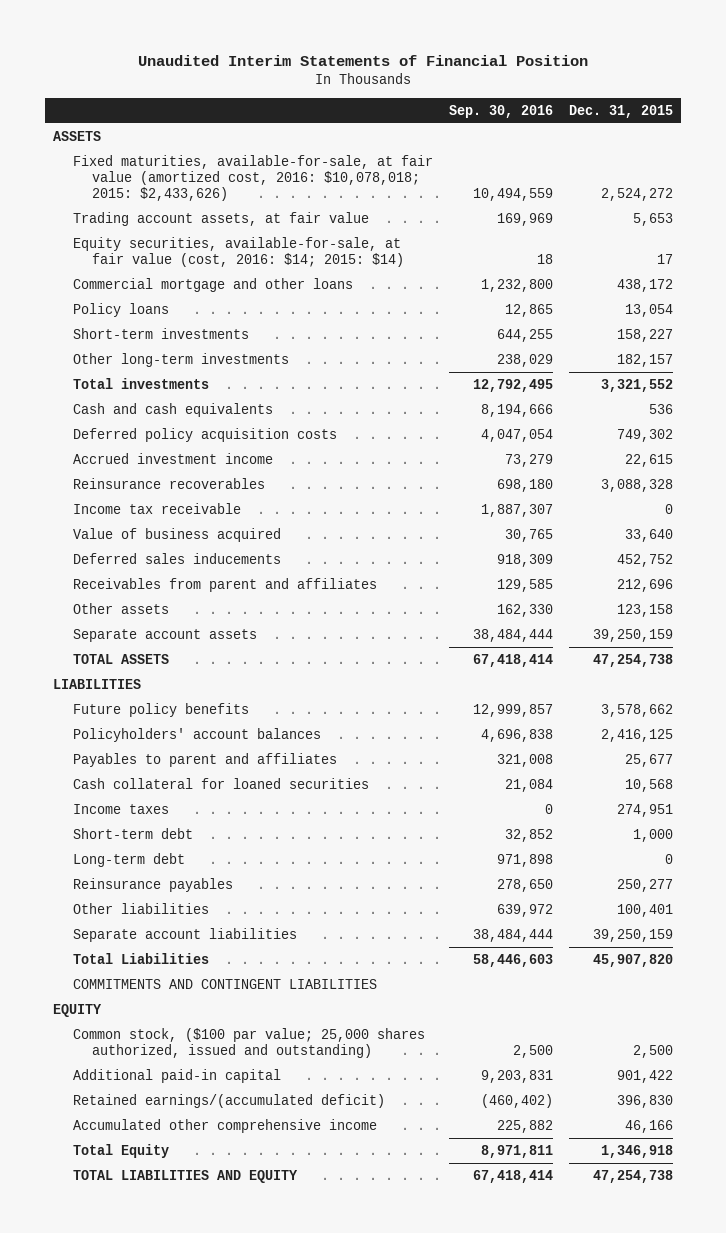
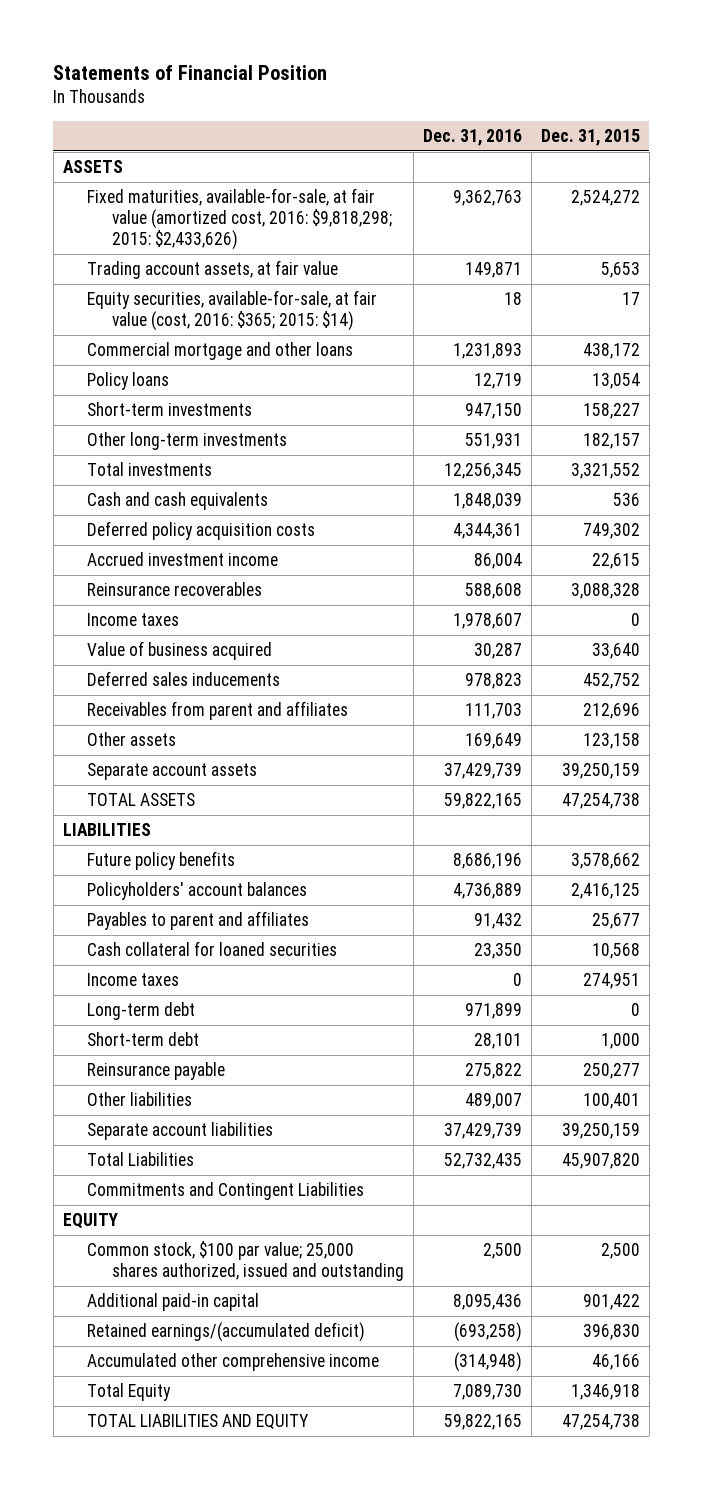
[137,55,588,67] Unaudited Interim Statements of Financial Position -> [53,65,328,81] Statements of Financial Position
[448,104,553,118] Sep. 30, 2016 -> none
none -> [422,129,522,147] Dec. 31, 2016
[72,154,433,202] Fixed maturities, available-for-sale, at fair value (amortized cost, 2016: $10,078,018; 2015: $2,433,626) -> [87,188,393,251] Fixed maturities, available-for-sale, at fair value (amortized cost, 2016: $9,818,298; 2015: $2,433,626)
[72,236,405,268] Equity securities, available-for-sale, at fair value (cost, 2016: $14; 2015: $14) -> [87,290,378,332] Equity securities, available-for-sale, at fair value (cost, 2016: $365; 2015: $14)
[72,502,241,514] Income tax receivable -> [87,613,180,627] Income taxes
[72,827,193,839] Short-term debt -> [87,1032,200,1047] Short-term debt
[72,877,233,892] Reinsurance payables -> [87,1062,226,1081] Reinsurance payable
[72,978,377,989] COMMITMENTS AND CONTINGENT LIABILITIES -> [87,1182,365,1201] Commitments and Contingent Liabilities
[72,1027,425,1059] Common stock, ($100 par value; 25,000 shares authorized, issued and outstanding) -> [87,1241,405,1282] Common stock, $100 par value; 25,000 shares authorized, issued and outstanding

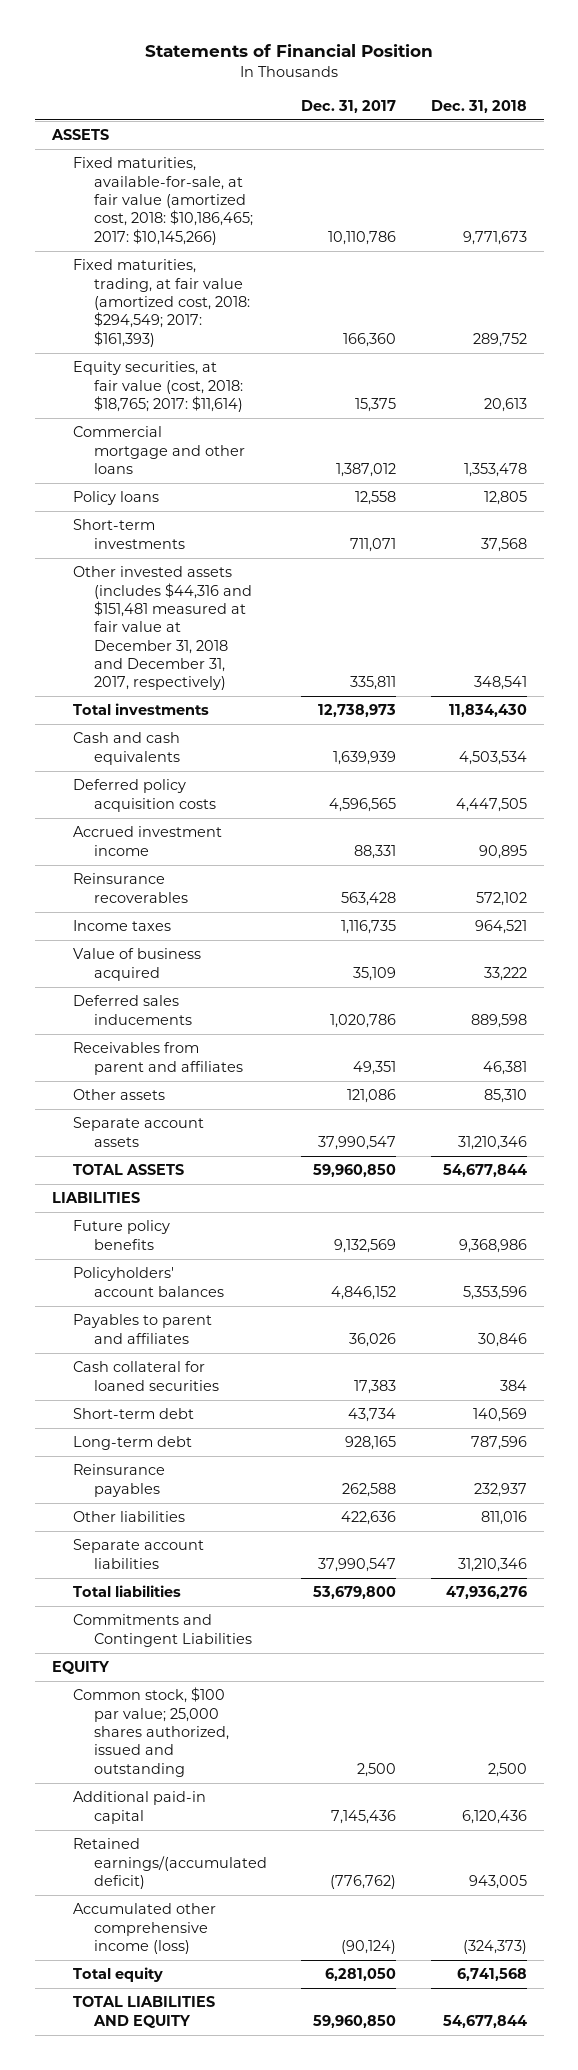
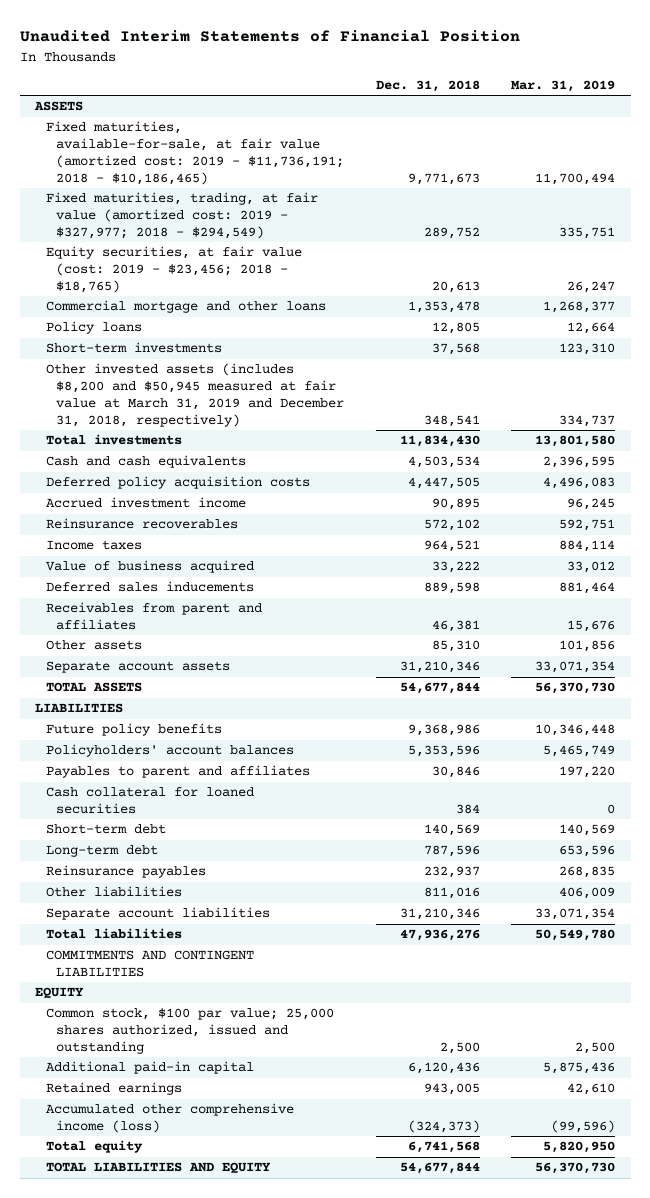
[145,44,434,58] Statements of Financial Position -> [19,30,520,43] Unaudited Interim Statements of Financial Position
[301,99,397,113] Dec. 31, 2017 -> none
none -> [510,80,615,93] Mar. 31, 2019
[72,157,254,245] Fixed maturities, available-for-sale, at fair value (amortized cost, 2018: $10,186,465; 2017: $10,145,266) -> [45,121,345,185] Fixed maturities, available-for-sale, at fair value (amortized cost: 2019 - $11,736,191; 2018 - $10,186,465)
[72,259,251,347] Fixed maturities, trading, at fair value (amortized cost, 2018: $294,549; 2017: $161,393) -> [45,192,318,239] Fixed maturities, trading, at fair value (amortized cost: 2019 - $327,977; 2018 - $294,549)
[72,361,244,412] Equity securities, at fair value (cost, 2018: $18,765; 2017: $11,614) -> [45,246,302,293] Equity securities, at fair value (cost: 2019 - $23,456; 2018 - $18,765)
[72,566,253,691] Other invested assets (includes $44,316 and $151,481 measured at fair value at December 31, 2018 and December 31, 2017, respectively) -> [45,363,345,427] Other invested assets (includes $8,200 and $50,945 measured at fair value at March 31, 2019 and December 31, 2018, respectively)
[72,1614,253,1647] Commitments and Contingent Liabilities -> [45,950,254,978] COMMITMENTS AND CONTINGENT LIABILITIES
[72,1838,268,1889] Retained earnings/(accumulated deficit) -> [45,1082,182,1096] Retained earnings

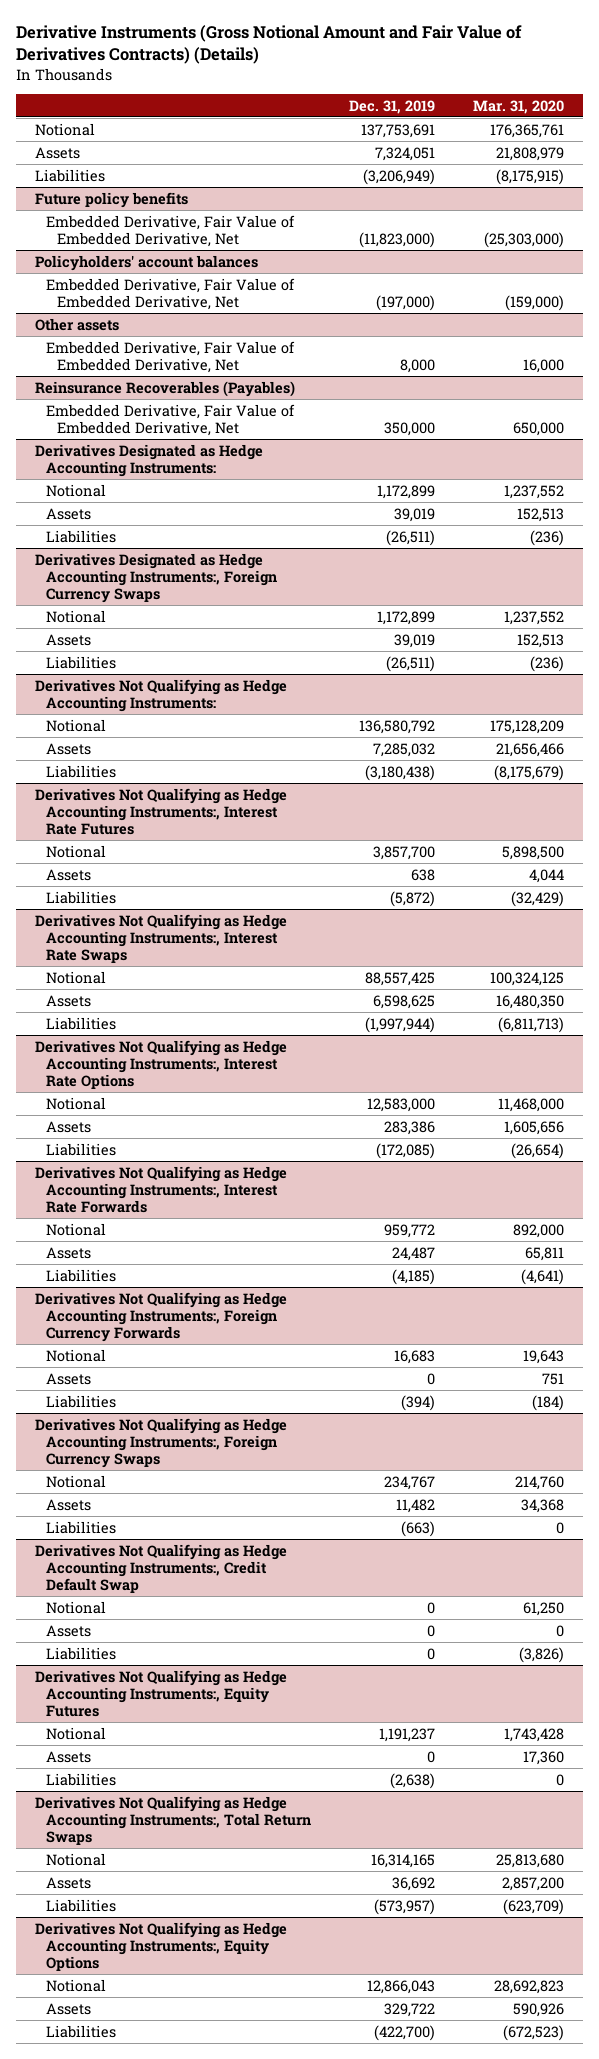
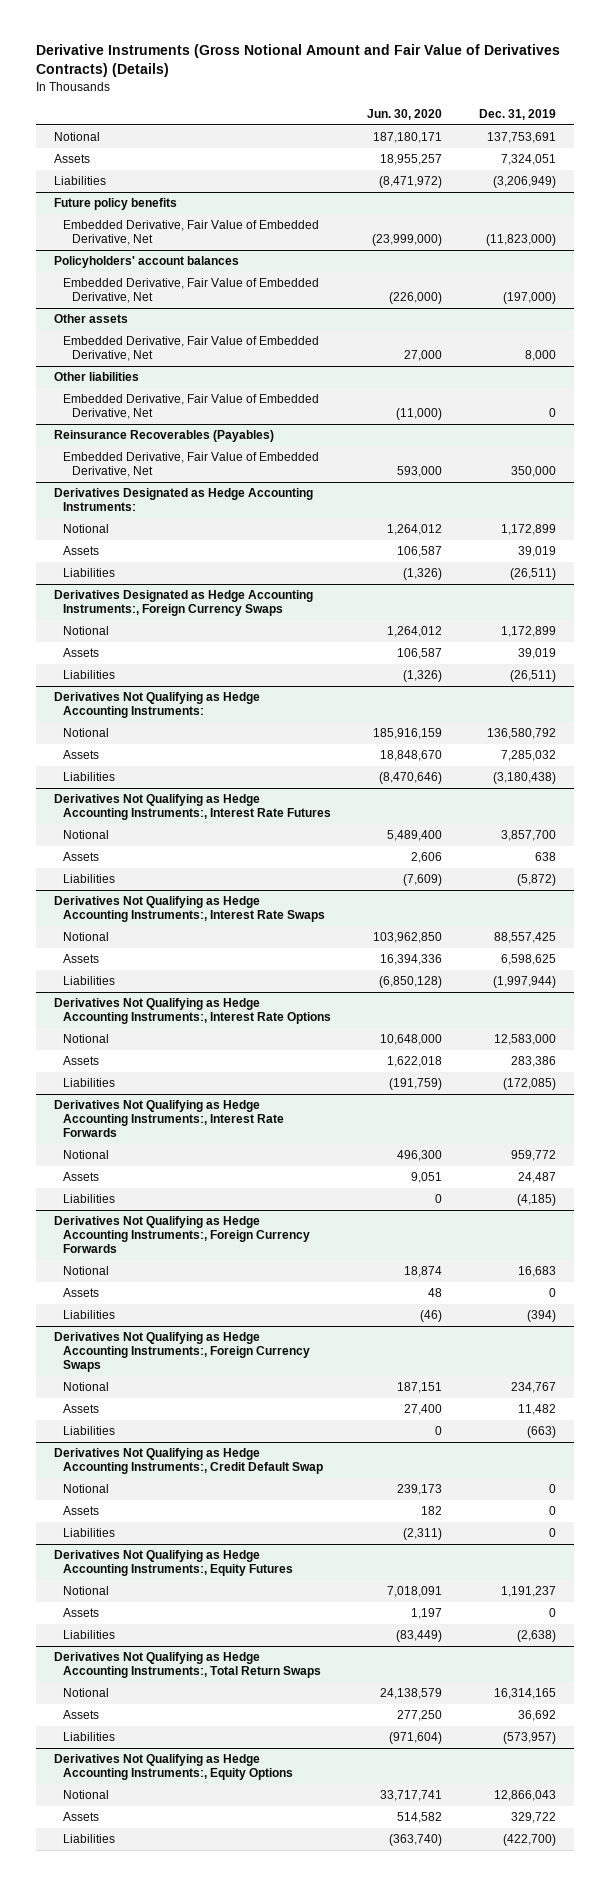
[472,99,564,114] Mar. 31, 2020 -> none
none -> [367,109,443,121] Jun. 30, 2020
none -> [54,372,140,382] Other liabilities
none -> [63,394,320,420] Embedded Derivative, Fair Value of Embedded Derivative, Net

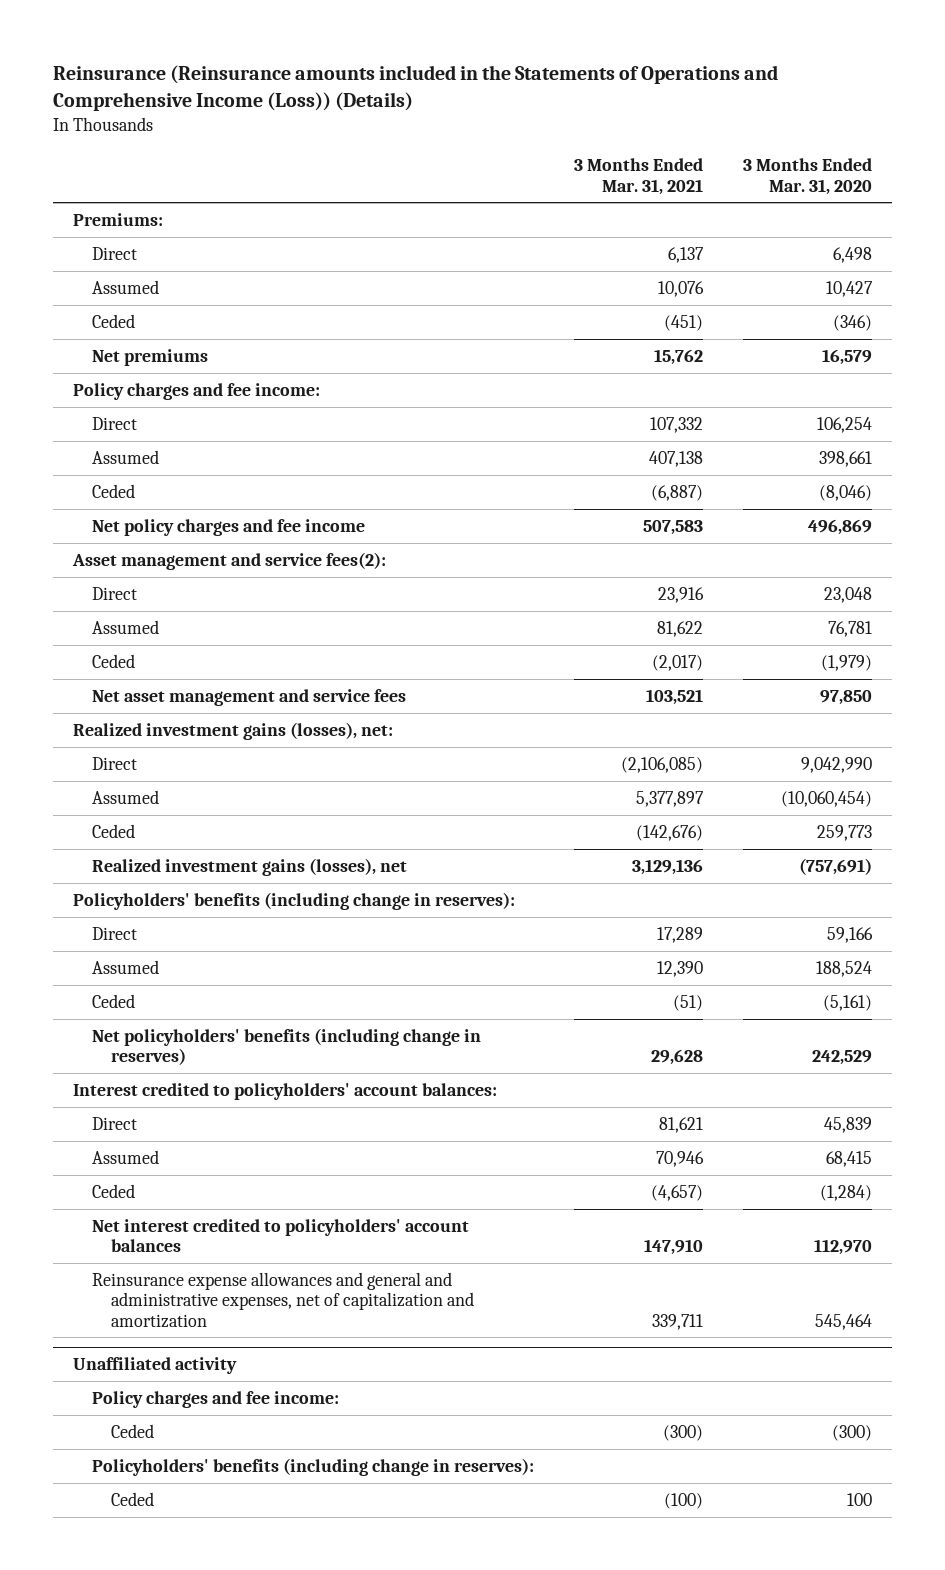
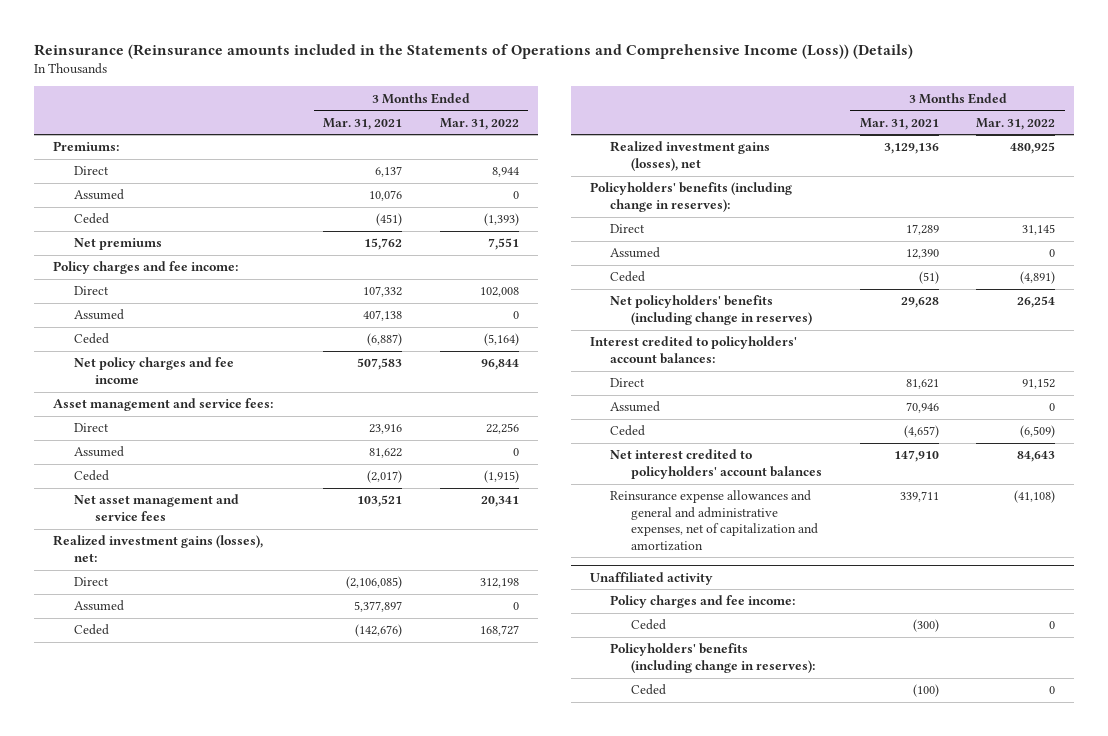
[743,158,873,195] 3 Months Ended Mar. 31, 2020 -> none
none -> [439,117,519,130] Mar. 31, 2022
[72,551,387,570] Asset management and service fees(2): -> [52,398,273,412] Asset management and service fees:

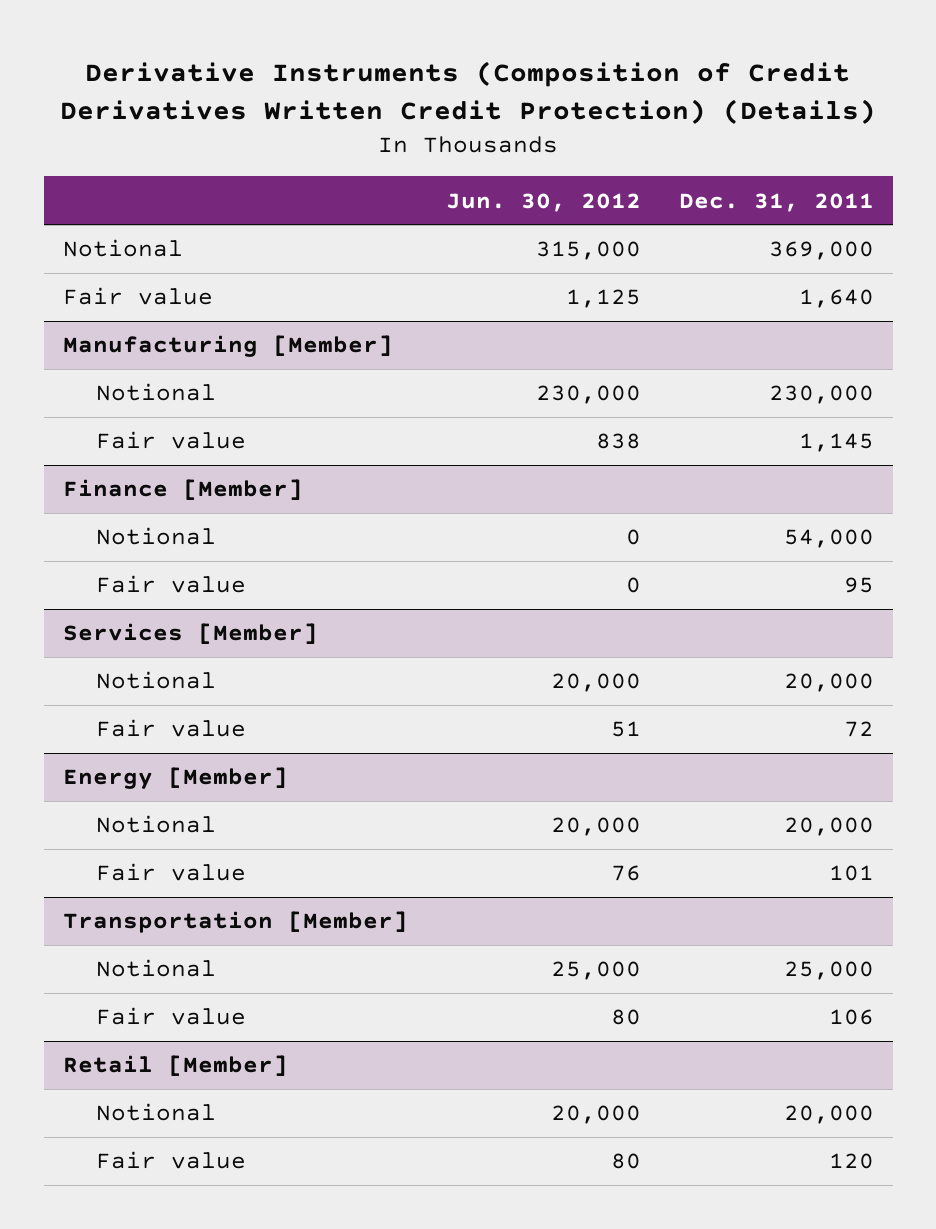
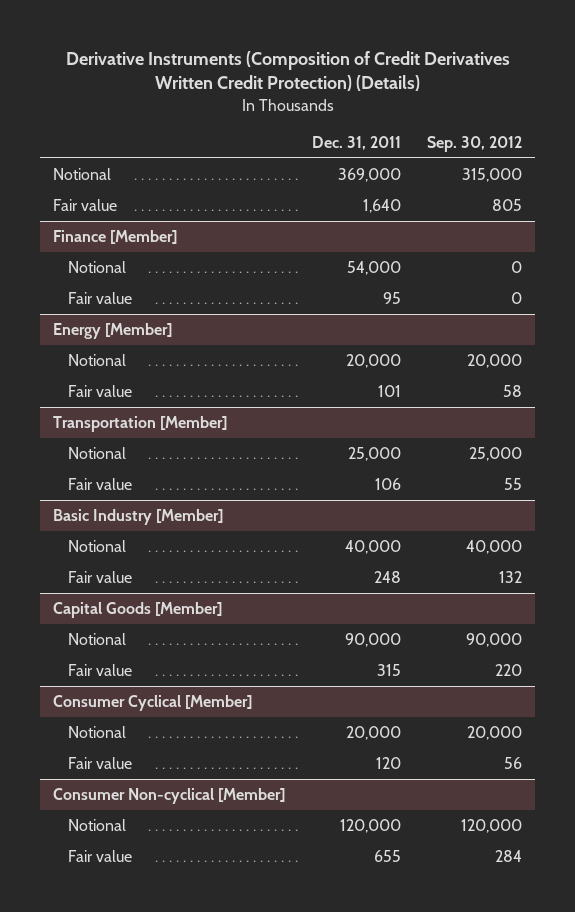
[445,192,641,212] Jun. 30, 2012 -> none
none -> [426,135,522,152] Sep. 30, 2012
[62,335,393,358] Manufacturing [Member] -> none
[95,383,216,402] Notional -> none
[95,431,246,450] Fair value -> none
[62,623,318,645] Services [Member] -> none
[95,671,216,690] Notional -> none
[95,719,246,738] Fair value -> none
[62,1055,288,1077] Retail [Member] -> none
none -> [53,509,224,526] Basic Industry [Member]
none -> [68,540,127,553] Notional
none -> [68,571,133,584] Fair value
none -> [53,602,223,619] Capital Goods [Member]
none -> [68,633,127,646] Notional
none -> [68,664,133,677] Fair value
none -> [53,695,253,712] Consumer Cyclical [Member]
none -> [53,788,286,805] Consumer Non-cyclical [Member]
none -> [68,819,127,832] Notional
none -> [68,850,133,863] Fair value

